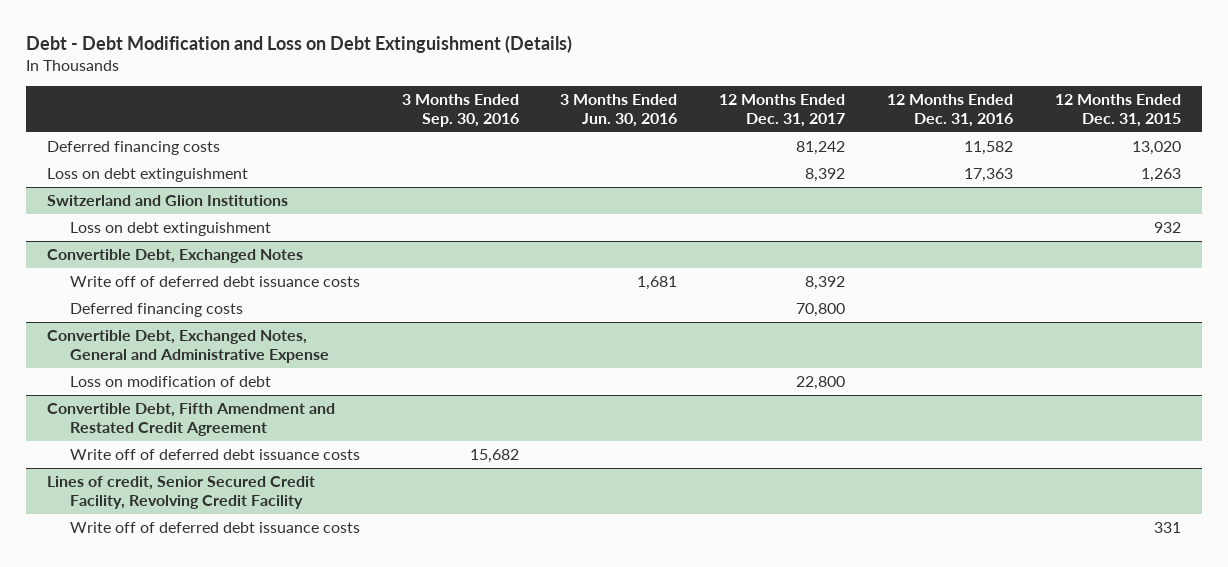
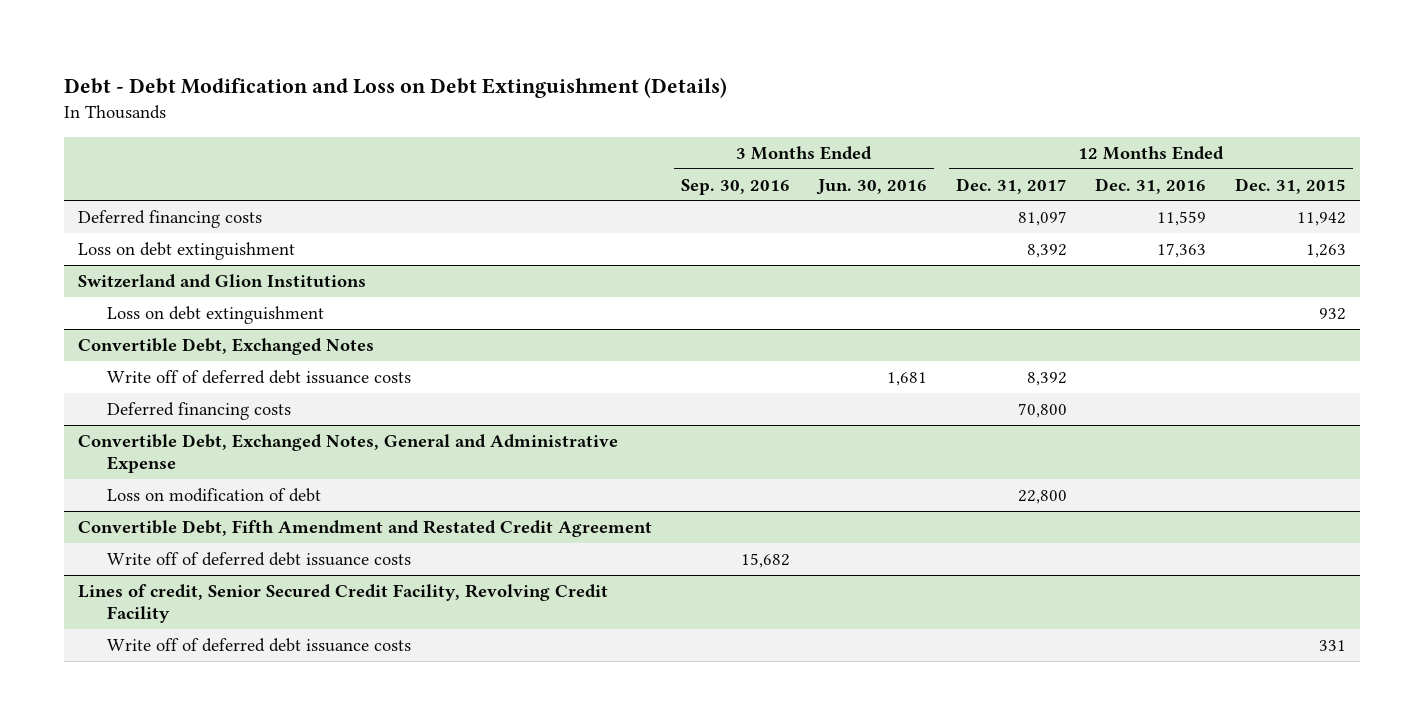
[796,140,846,155] 81,242 -> [1017,210,1067,226] 81,097
[963,140,1013,155] 11,582 -> [1157,210,1207,226] 11,559
[1131,140,1181,155] 13,020 -> [1296,211,1346,226] 11,942

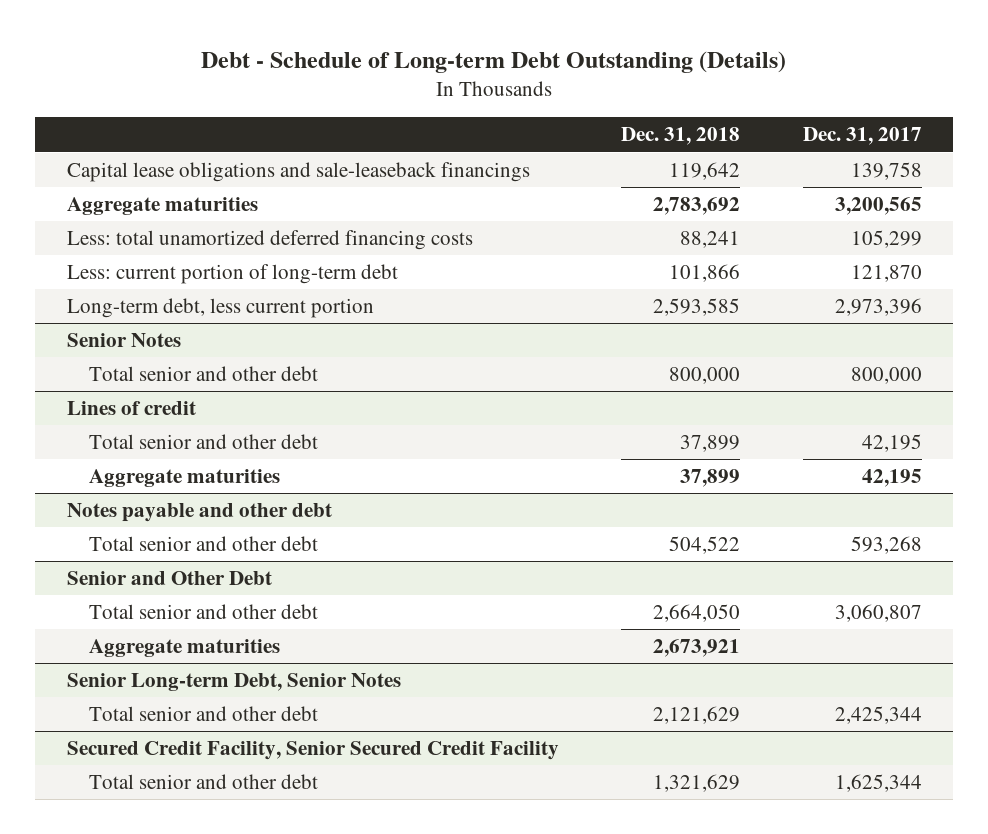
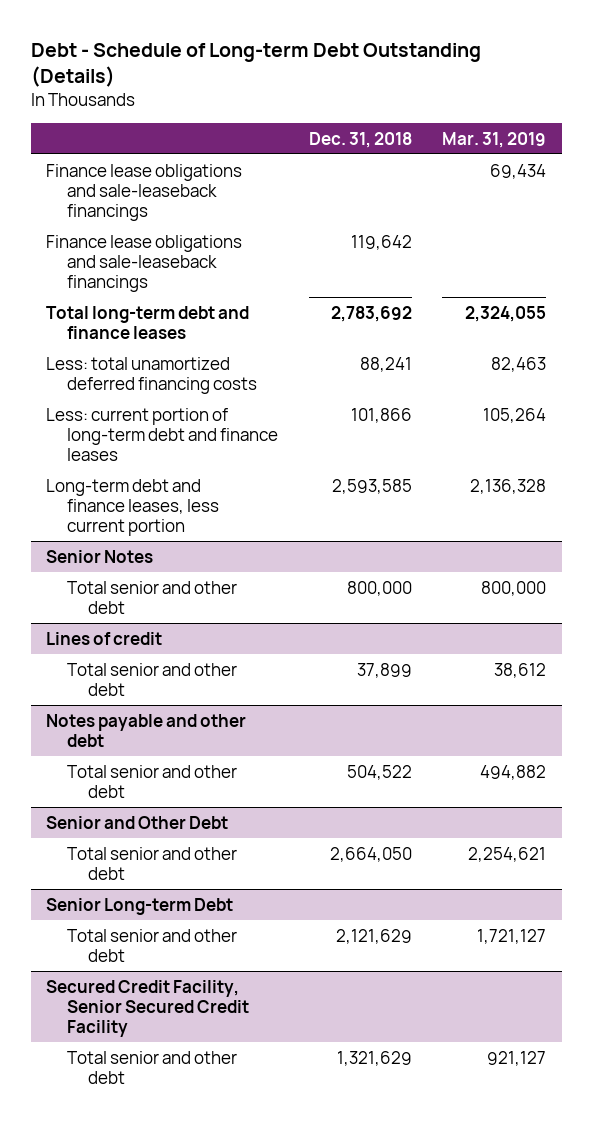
[802,127,922,146] Dec. 31, 2017 -> none
none -> [442,131,547,148] Mar. 31, 2019
none -> [45,163,242,222] Finance lease obligations and sale-leaseback financings
[66,162,530,183] Capital lease obligations and sale-leaseback financings -> [45,234,242,293] Finance lease obligations and sale-leaseback financings
[66,197,258,216] Aggregate maturities -> [45,305,249,339] Total long-term debt and finance leases
[66,264,398,285] Less: current portion of long-term debt -> [45,407,279,462] Less: current portion of long-term debt and finance leases
[66,298,374,319] Long-term debt, less current portion -> [45,478,220,537] Long-term debt and finance leases, less current portion
[89,469,281,488] Aggregate maturities -> none
[89,639,281,658] Aggregate maturities -> none
[66,673,401,692] Senior Long-term Debt, Senior Notes -> [45,897,233,915] Senior Long-term Debt

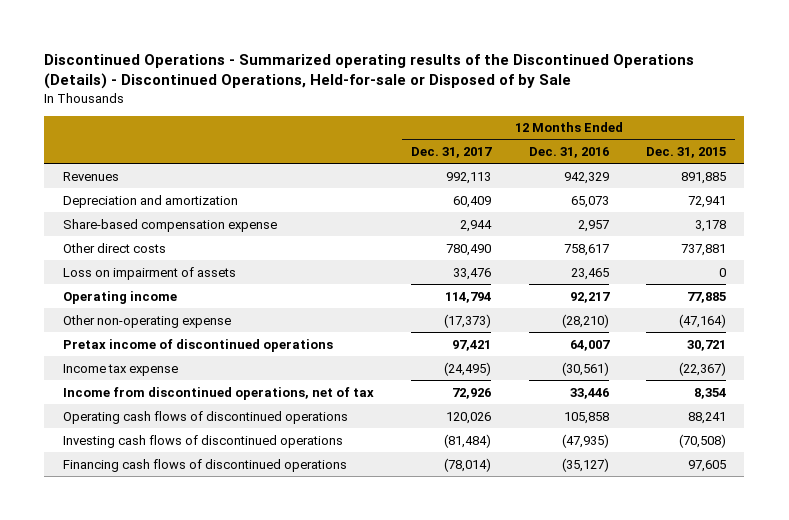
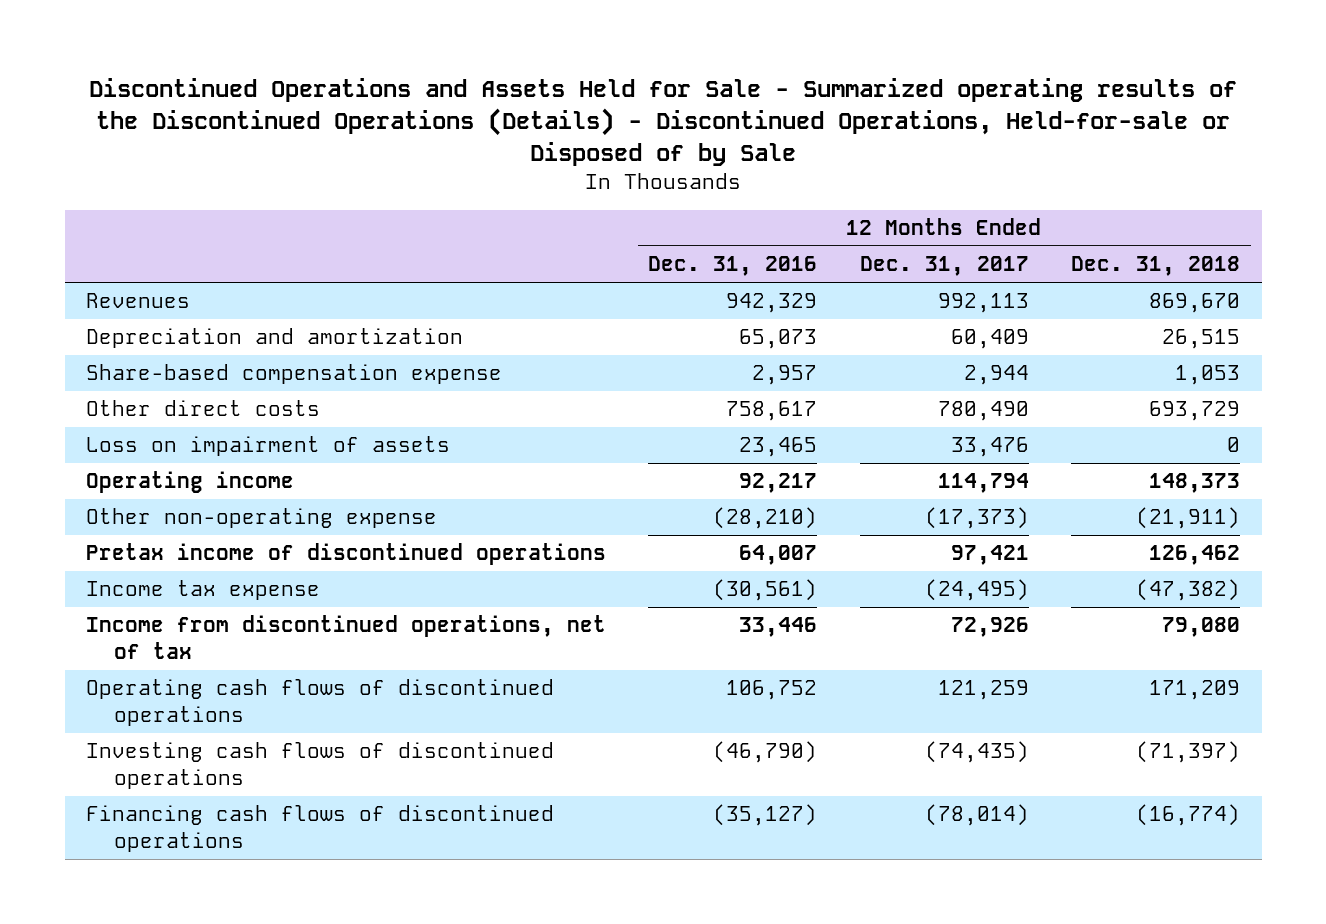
[44,53,695,90] Discontinued Operations - Summarized operating results of the Discontinued Operations (Details) - Discontinued Operations, Held-for-sale or Disposed of by Sale -> [89,77,1238,166] Discontinued Operations and Assets Held for Sale - Summarized operating results of the Discontinued Operations (Details) - Discontinued Operations, Held-for-sale or Disposed of by Sale
[645,147,726,159] Dec. 31, 2015 -> none
none -> [1071,256,1241,277] Dec. 31, 2018
[446,411,492,424] 120,026 -> [937,680,1029,701] 121,259
[563,411,609,424] 105,858 -> [726,680,818,701] 106,752
[444,433,492,448] (81,484) -> [924,741,1029,764] (74,435)
[561,433,609,448] (47,935) -> [713,741,818,764] (46,790)

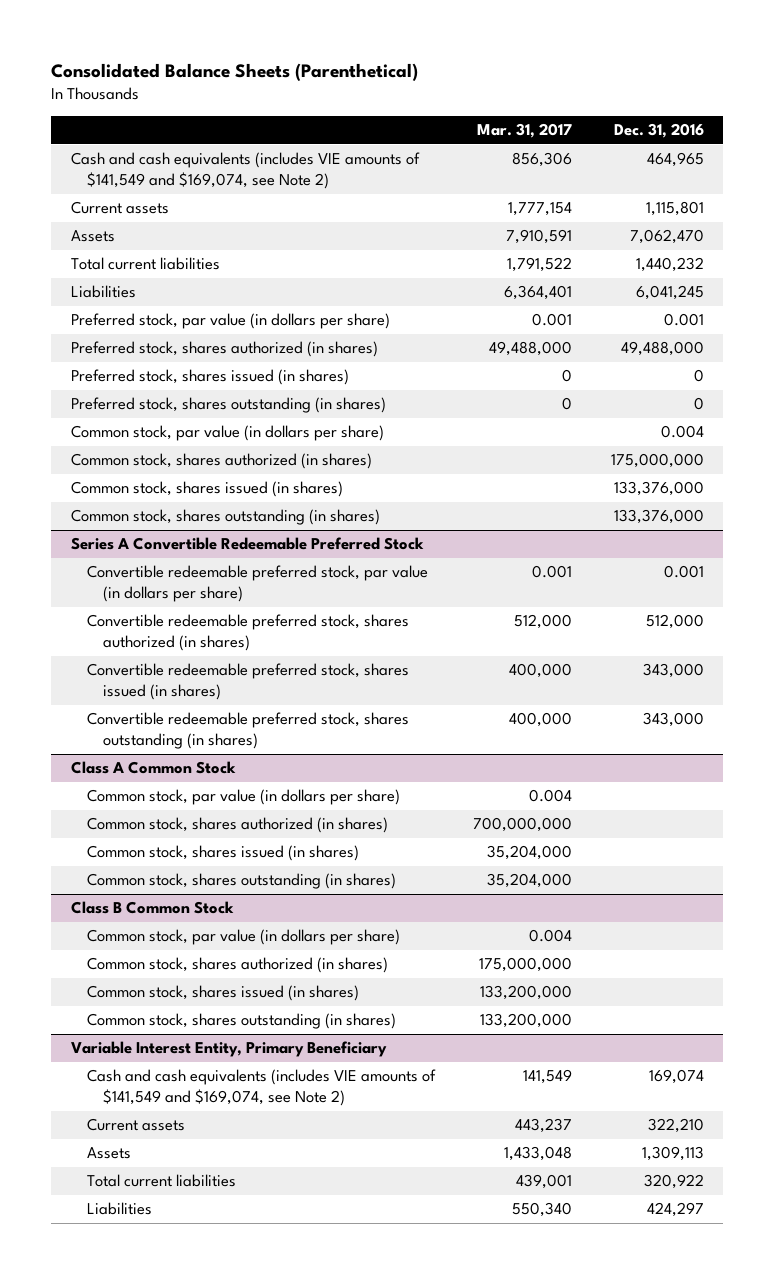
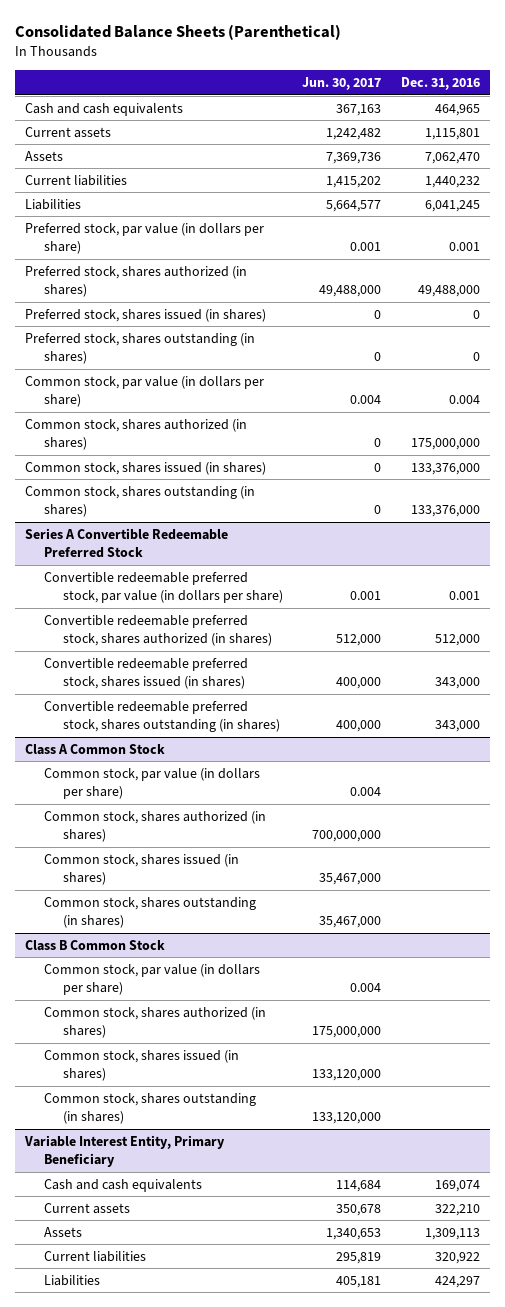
[477,123,573,139] Mar. 31, 2017 -> none
none -> [302,77,382,91] Jun. 30, 2017
[70,152,420,190] Cash and cash equivalents (includes VIE amounts of $141,549 and $169,074, see Note 2) -> [24,102,183,116] Cash and cash equivalents
[70,257,220,271] Total current liabilities -> [24,174,127,186] Current liabilities
[86,1069,436,1107] Cash and cash equivalents (includes VIE amounts of $141,549 and $169,074, see Note 2) -> [43,1178,202,1192] Cash and cash equivalents
[86,1174,236,1188] Total current liabilities -> [43,1250,146,1262] Current liabilities

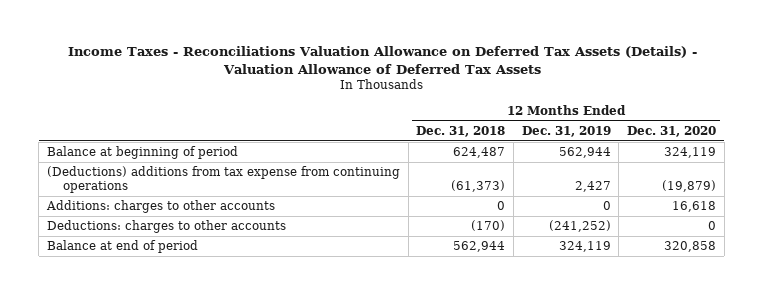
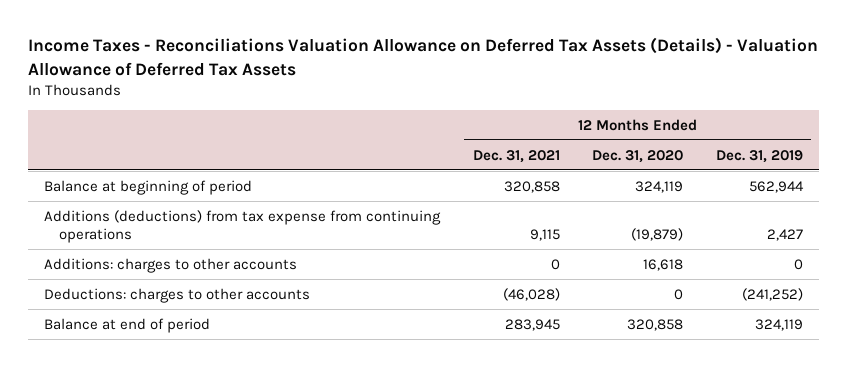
[416,126,506,138] Dec. 31, 2018 -> none
none -> [472,149,560,163] Dec. 31, 2021
[46,166,400,193] (Deductions) additions from tax expense from continuing operations -> [44,209,442,244] Additions (deductions) from tax expense from continuing operations

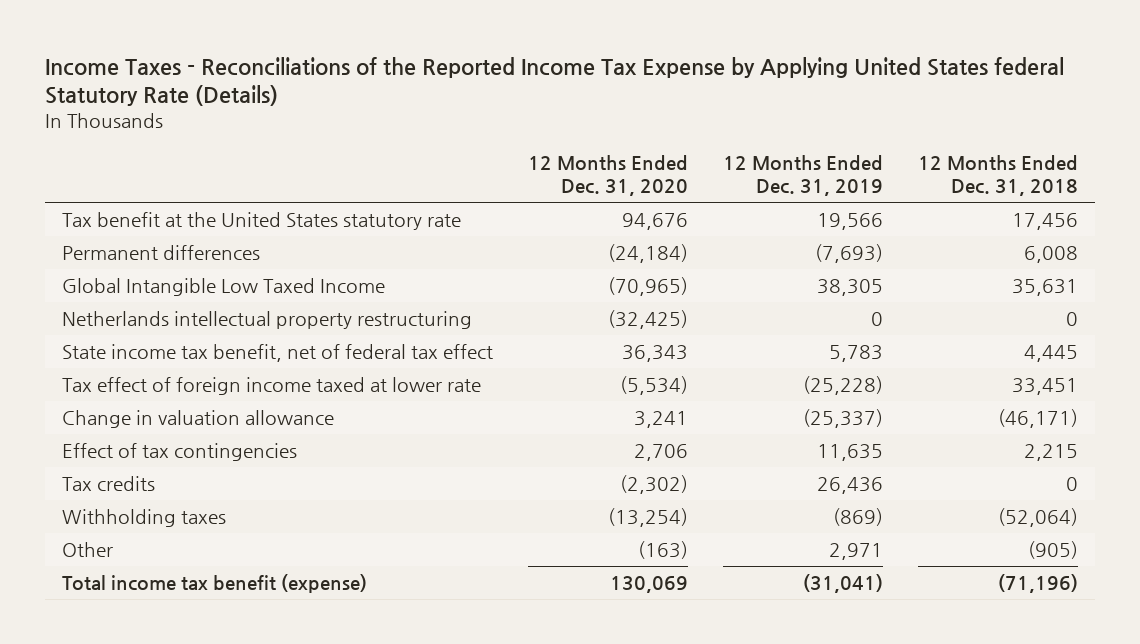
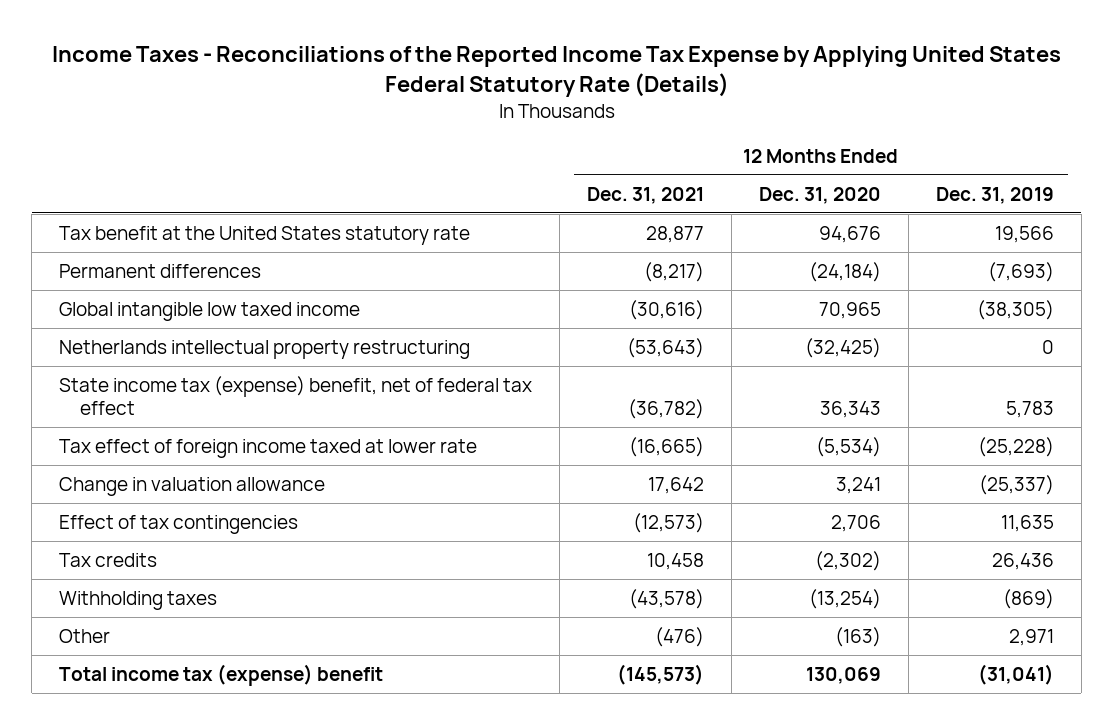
[44,56,1064,107] Income Taxes - Reconciliations of the Reported Income Tax Expense by Applying United States federal Statutory Rate (Details) -> [51,45,1061,97] Income Taxes - Reconciliations of the Reported Income Tax Expense by Applying United States Federal Statutory Rate (Details)
[917,154,1078,197] 12 Months Ended Dec. 31, 2018 -> none
none -> [587,186,705,204] Dec. 31, 2021
[62,277,386,296] Global Intangible Low Taxed Income -> [59,301,361,321] Global intangible low taxed income
[608,276,689,296] (70,965) -> [819,301,882,319] 70,965
[817,278,884,296] 38,305 -> [976,299,1054,320] (38,305)
[62,343,494,362] State income tax benefit, net of federal tax effect -> [59,375,533,416] State income tax (expense) benefit, net of federal tax effect
[62,573,368,593] Total income tax benefit (expense) -> [59,663,384,686] Total income tax (expense) benefit

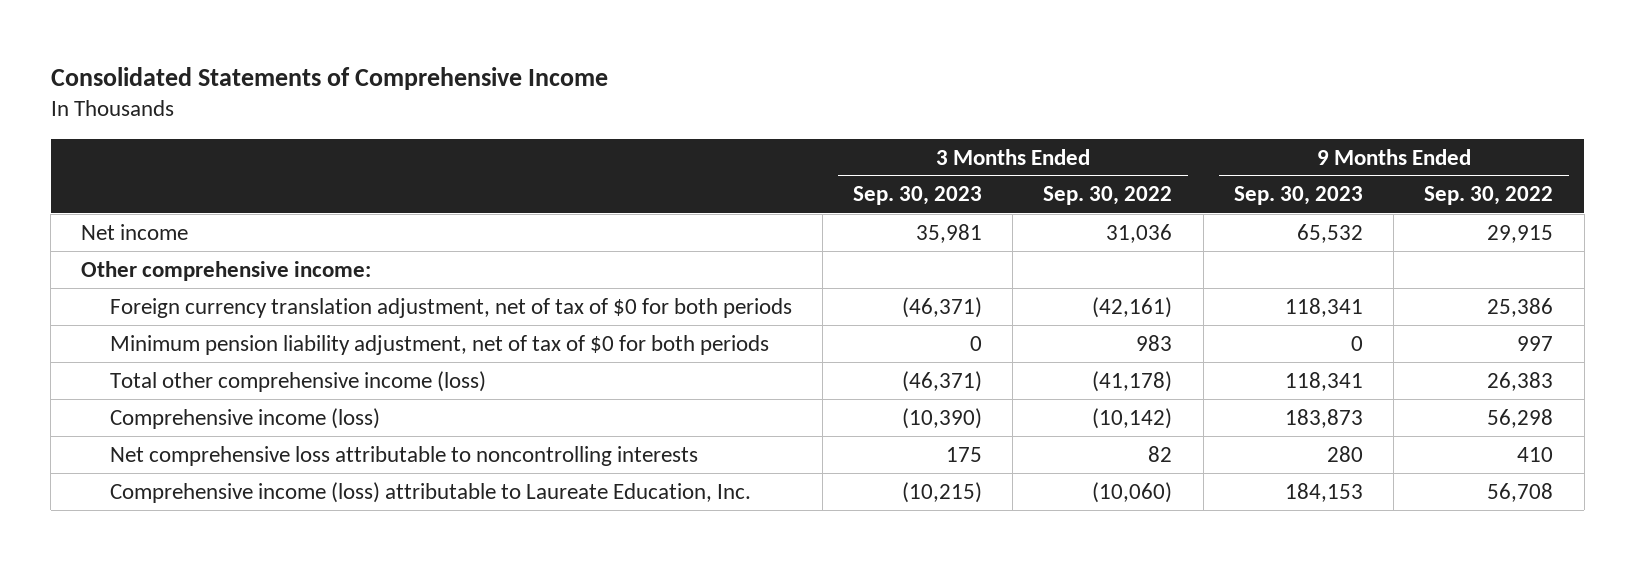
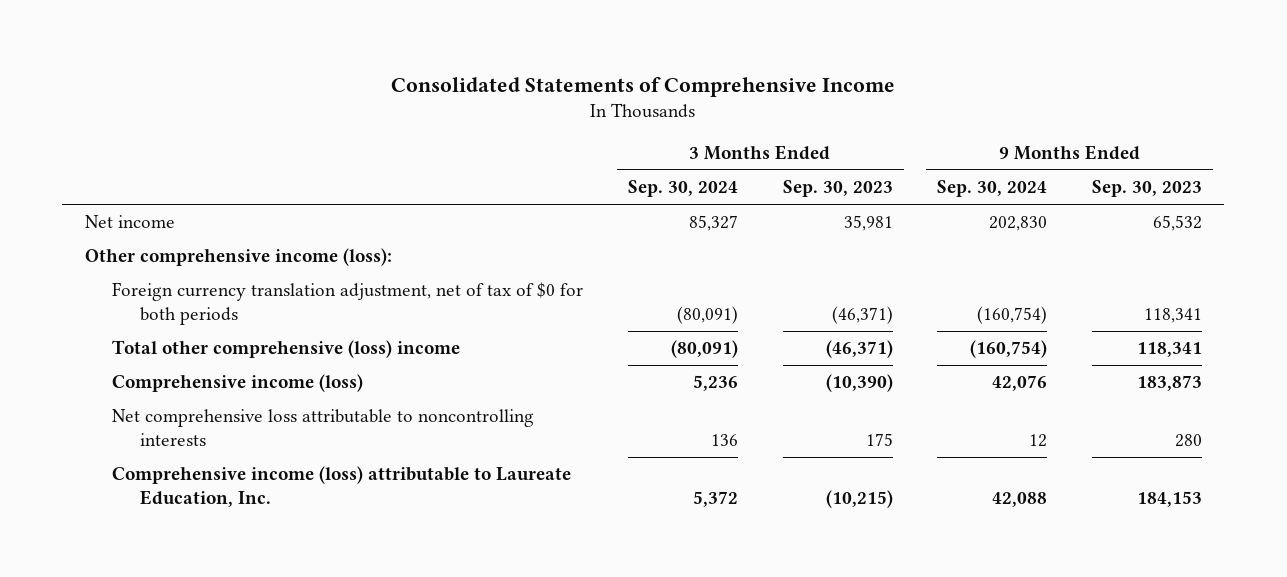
[1043,186,1173,206] Sep. 30, 2022 -> none
[1424,186,1554,206] Sep. 30, 2022 -> none
none -> [627,180,738,198] Sep. 30, 2024
none -> [937,180,1048,198] Sep. 30, 2024
[81,260,372,281] Other comprehensive income: -> [84,248,392,267] Other comprehensive income (loss):
[109,334,769,355] Minimum pension liability adjustment, net of tax of $0 for both periods -> none
[109,370,486,392] Total other comprehensive income (loss) -> [112,340,461,359] Total other comprehensive (loss) income

